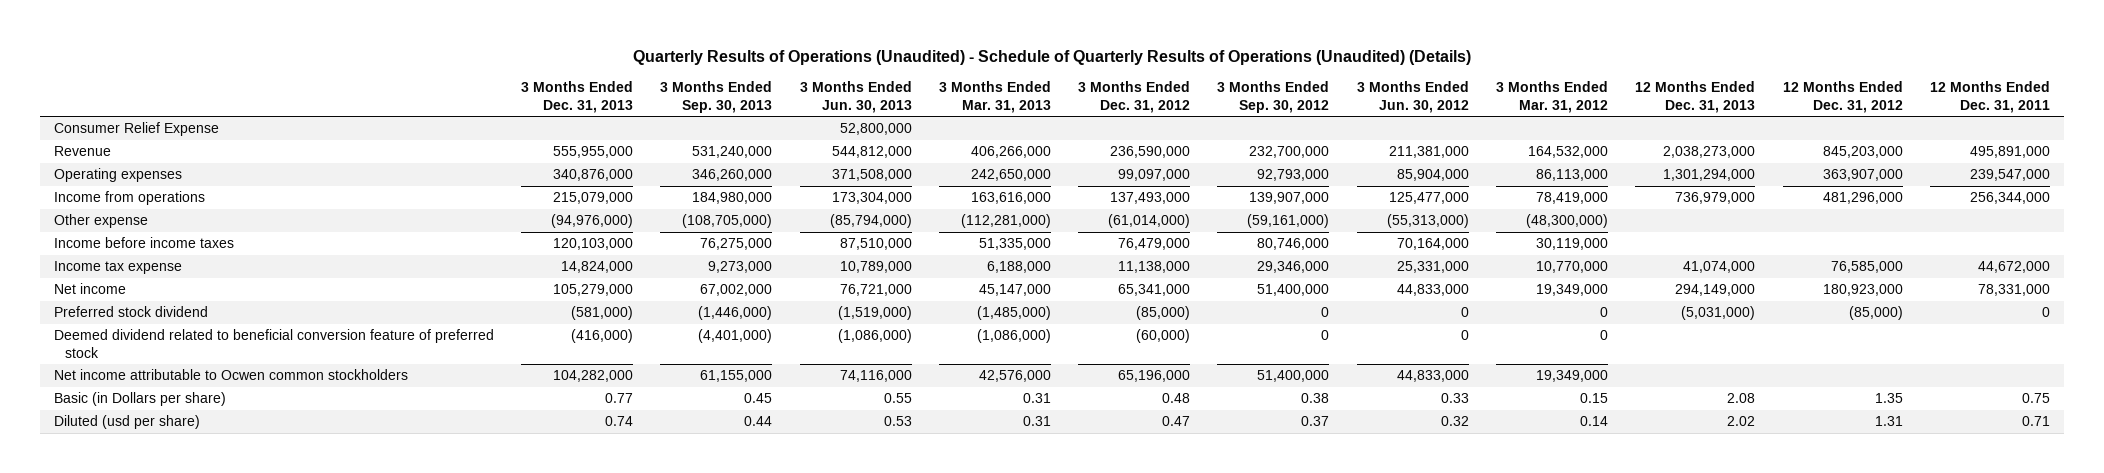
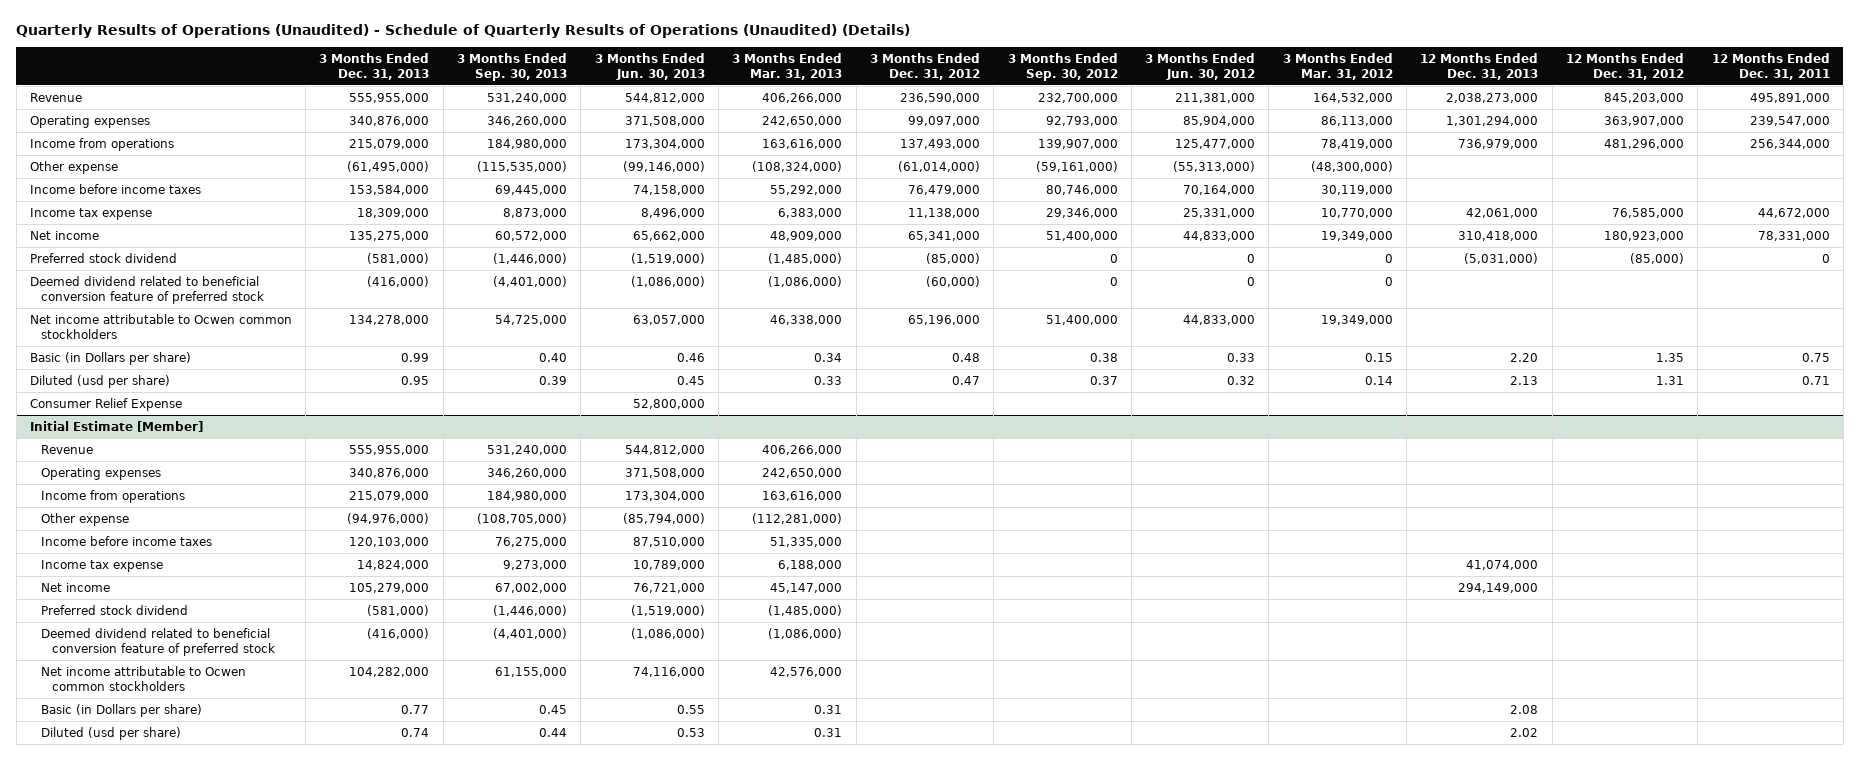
[550,214,633,229] (94,976,000) -> [347,160,430,172] (61,495,000)
[682,214,773,229] (108,705,000) -> [477,160,568,172] (115,535,000)
[829,214,912,229] (85,794,000) -> [622,160,705,172] (99,146,000)
[960,214,1051,229] (112,281,000) -> [752,160,843,172] (108,324,000)
[552,238,633,251] 120,103,000 -> [349,184,430,195] 153,584,000
[700,238,773,251] 76,275,000 -> [495,184,568,195] 69,445,000
[839,238,912,251] 87,510,000 -> [632,184,705,195] 74,158,000
[978,238,1051,251] 51,335,000 -> [770,184,843,195] 55,292,000
[560,261,633,274] 14,824,000 -> [357,207,430,218] 18,309,000
[708,261,773,274] 9,273,000 -> [503,207,568,218] 8,873,000
[839,261,912,274] 10,789,000 -> [640,207,705,218] 8,496,000
[986,261,1051,274] 6,188,000 -> [778,207,843,218] 6,383,000
[1683,261,1756,274] 41,074,000 -> [1466,207,1539,218] 42,061,000
[552,284,633,297] 105,279,000 -> [349,230,430,241] 135,275,000
[700,284,773,297] 67,002,000 -> [495,230,568,241] 60,572,000
[839,284,912,297] 76,721,000 -> [632,230,705,241] 65,662,000
[978,284,1051,297] 45,147,000 -> [770,230,843,241] 48,909,000
[1675,284,1756,297] 294,149,000 -> [1458,230,1539,241] 310,418,000
[552,370,633,383] 104,282,000 -> [349,314,430,325] 134,278,000
[700,370,773,383] 61,155,000 -> [495,314,568,325] 54,725,000
[839,370,912,383] 74,116,000 -> [632,314,705,325] 63,057,000
[978,370,1051,383] 42,576,000 -> [770,314,843,325] 46,338,000
[604,393,633,404] 0.77 -> [401,352,430,362] 0.99
[744,393,773,404] 0.45 -> [539,352,568,362] 0.40
[883,393,912,404] 0.55 -> [676,352,705,362] 0.46
[1022,393,1051,404] 0.31 -> [814,352,843,362] 0.34
[1727,393,1756,404] 2.08 -> [1510,352,1539,362] 2.20
[604,416,633,427] 0.74 -> [401,375,430,385] 0.95
[744,416,773,427] 0.44 -> [539,375,568,385] 0.39
[883,416,912,427] 0.53 -> [676,375,705,385] 0.45
[1022,416,1051,427] 0.31 -> [814,375,843,385] 0.33
[1727,416,1756,427] 2.02 -> [1510,375,1539,385] 2.13
[53,122,219,137] Consumer Relief Expense -> [29,397,182,411] Consumer Relief Expense
none -> [29,420,203,432] Initial Estimate [Member]
none -> [41,444,94,454] Revenue
none -> [41,467,162,480] Operating expenses
none -> [41,489,186,503] Income from operations
none -> [41,512,130,526] Other expense
none -> [41,535,213,546] Income before income taxes
none -> [41,559,164,572] Income tax expense
none -> [41,582,111,592] Net income
none -> [41,604,189,615] Preferred stock dividend
none -> [41,627,276,656] Deemed dividend related to beneficial conversion feature of preferred stock
none -> [41,665,247,691] Net income attributable to Ocwen common stockholders
none -> [41,703,203,717] Basic (in Dollars per share)
none -> [41,726,182,740] Diluted (usd per share)

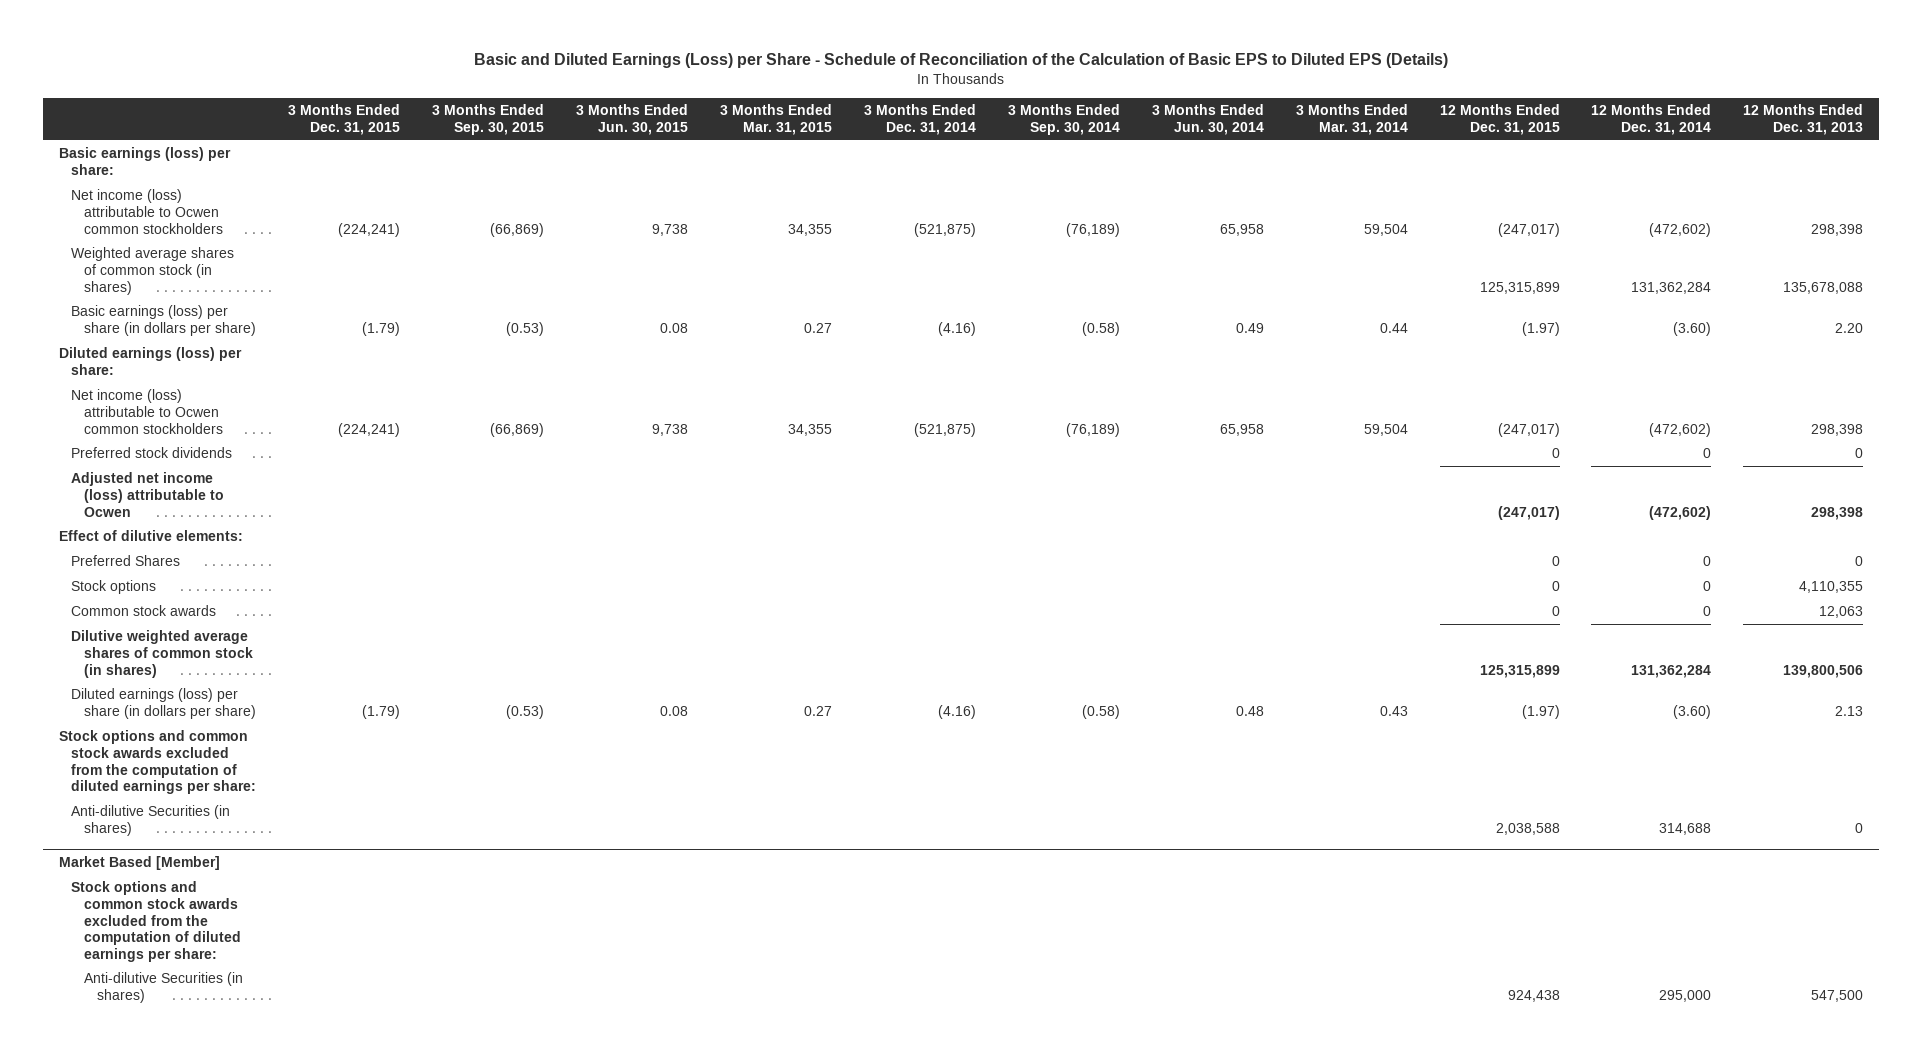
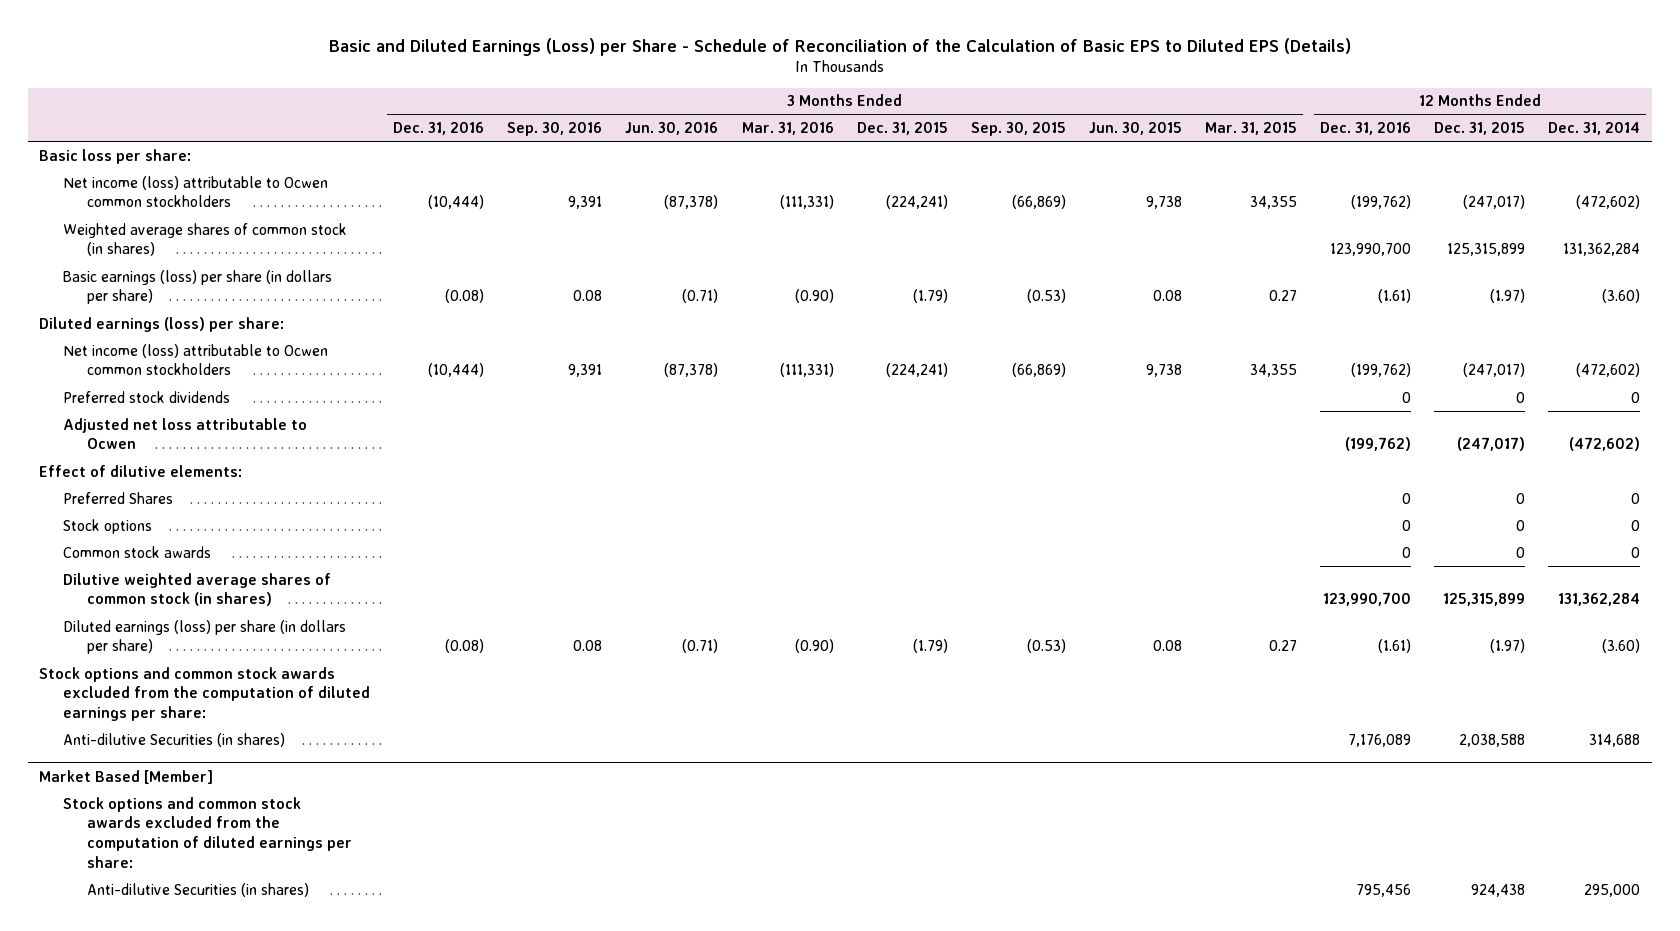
[863,104,976,135] 3 Months Ended Dec. 31, 2014 -> none
[1007,104,1120,135] 3 Months Ended Sep. 30, 2014 -> none
[1151,104,1264,135] 3 Months Ended Jun. 30, 2014 -> none
[1295,104,1408,135] 3 Months Ended Mar. 31, 2014 -> none
[1743,104,1864,135] 12 Months Ended Dec. 31, 2013 -> none
none -> [393,122,485,136] Dec. 31, 2016
none -> [507,122,603,137] Sep. 30, 2016
none -> [625,122,719,136] Jun. 30, 2016
none -> [741,122,834,136] Mar. 31, 2016
none -> [1320,122,1412,136] Dec. 31, 2016
[58,147,231,176] Basic earnings (loss) per share: -> [39,148,192,164] Basic loss per share:
[71,472,225,517] Adjusted net income (loss) attributable to Ocwen -> [63,417,308,450] Adjusted net loss attributable to Ocwen

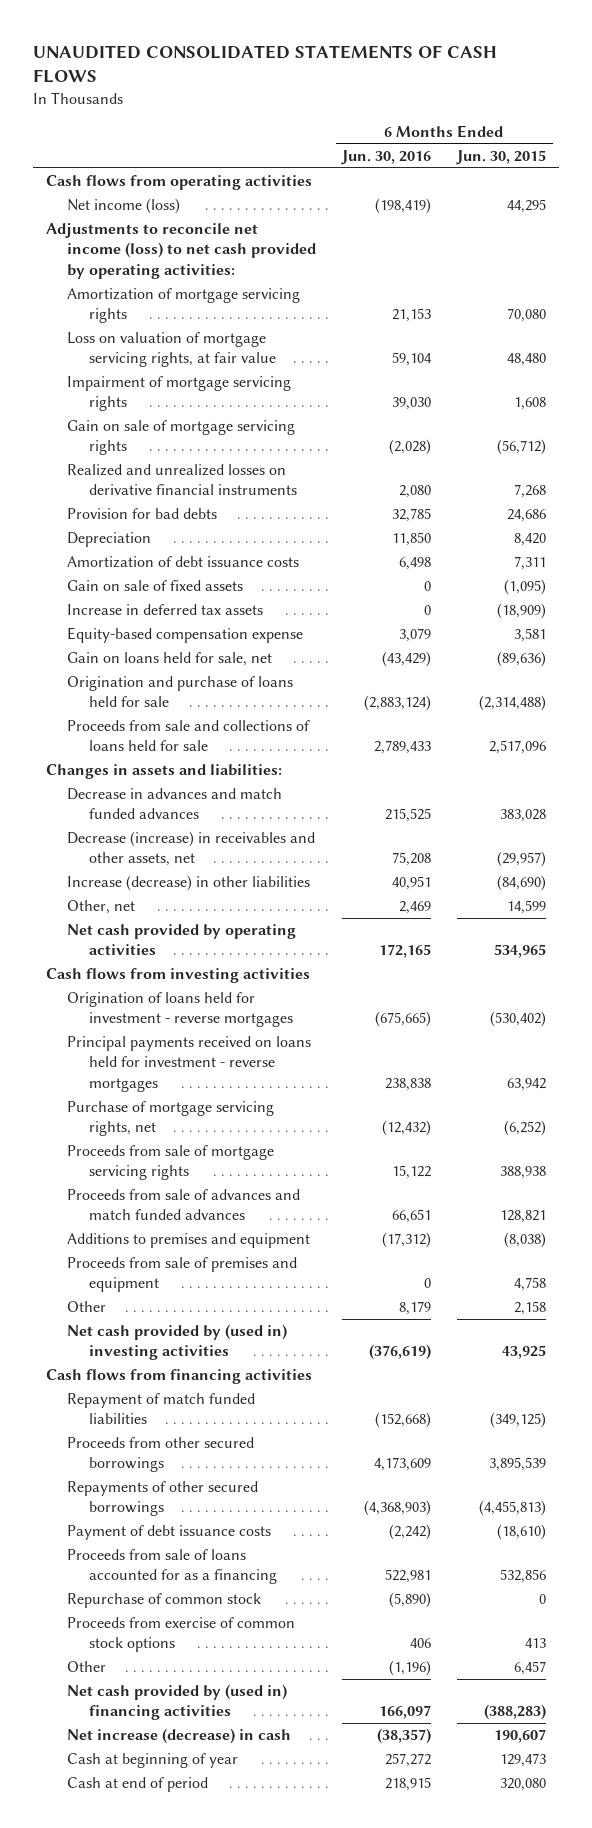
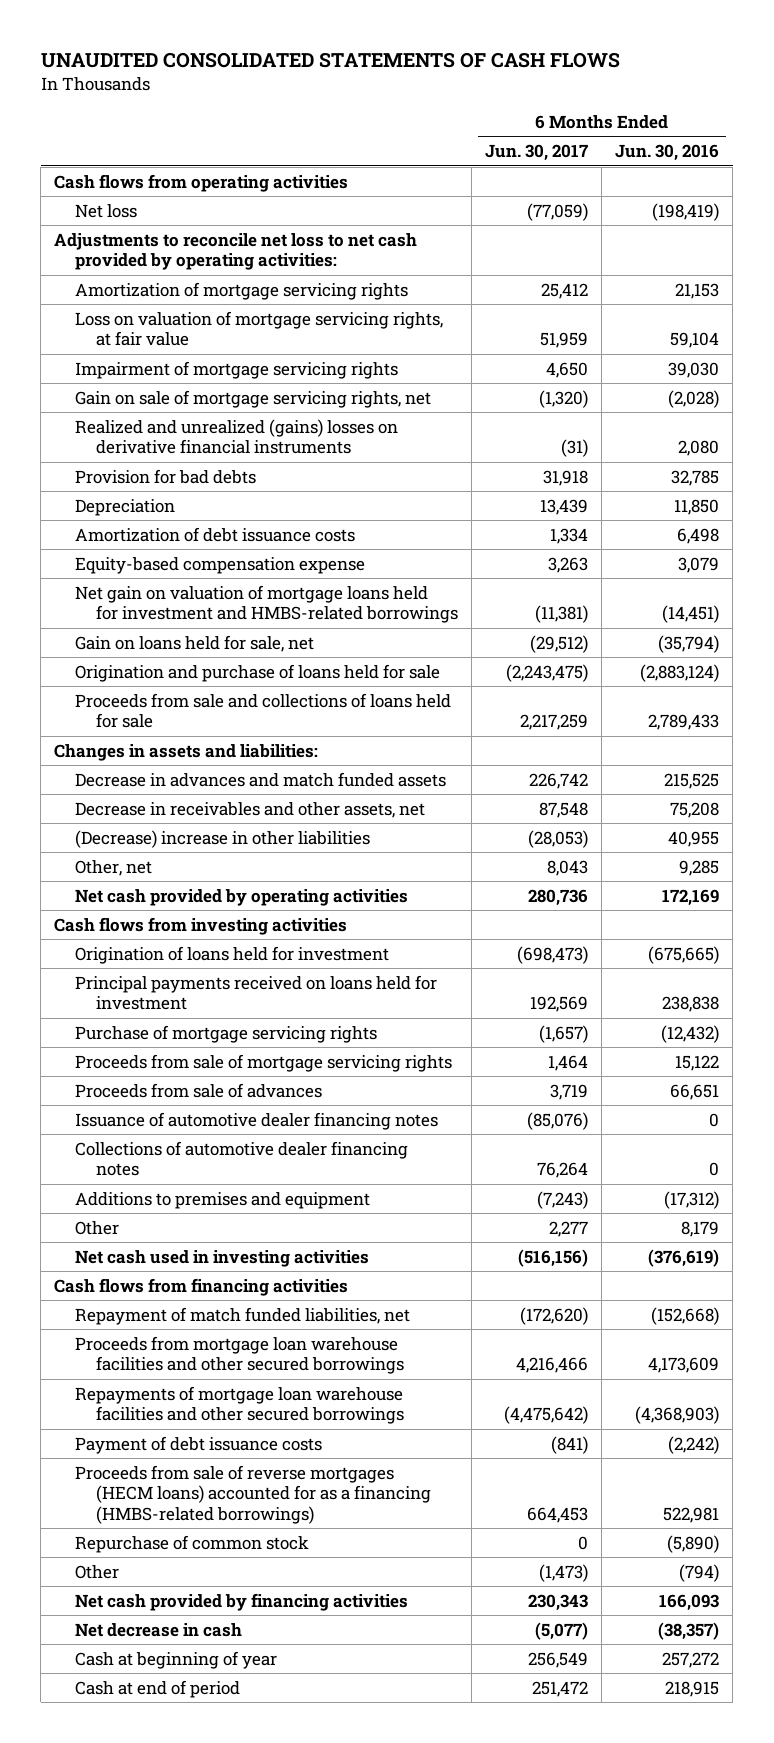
[456,149,547,165] Jun. 30, 2015 -> none
none -> [484,144,588,162] Jun. 30, 2017
[67,198,181,215] Net income (loss) -> [75,203,138,218] Net loss
[46,223,317,279] Adjustments to reconcile net income (loss) to net cash provided by operating activities: -> [54,232,418,271] Adjustments to reconcile net loss to net cash provided by operating activities:
[67,420,296,456] Gain on sale of mortgage servicing rights -> [75,389,432,408] Gain on sale of mortgage servicing rights, net
[67,464,297,496] Realized and unrealized losses on derivative financial instruments -> [75,418,399,455] Realized and unrealized (gains) losses on derivative financial instruments
[67,580,244,592] Gain on sale of fixed assets -> none
[67,604,264,616] Increase in deferred tax assets -> none
none -> [75,584,458,624] Net gain on valuation of mortgage loans held for investment and HMBS-related borrowings
[382,651,432,668] (43,429) -> [658,634,720,653] (35,794)
[67,788,283,820] Decrease in advances and match funded advances -> [75,771,447,787] Decrease in advances and match funded assets
[67,831,316,867] Decrease (increase) in receivables and other assets, net -> [75,801,426,818] Decrease in receivables and other assets, net
[67,875,311,892] Increase (decrease) in other liabilities -> [75,829,371,848] (Decrease) increase in other liabilities
[392,876,432,891] 40,951 -> [668,830,720,847] 40,955
[399,901,432,915] 2,469 -> [679,859,720,876] 9,285
[379,944,432,959] 172,165 -> [662,888,720,906] 172,169
[67,992,293,1028] Origination of loans held for investment - reverse mortgages -> [75,945,390,964] Origination of loans held for investment
[67,1036,312,1092] Principal payments received on loans held for investment - reverse mortgages -> [75,974,438,1011] Principal payments received on loans held for investment
[67,1101,275,1137] Purchase of mortgage servicing rights, net -> [75,1024,378,1043] Purchase of mortgage servicing rights
[67,1189,301,1221] Proceeds from sale of advances and match funded advances -> [75,1082,323,1098] Proceeds from sale of advances
none -> [75,1111,439,1130] Issuance of automotive dealer financing notes
none -> [75,1140,409,1177] Collections of automotive dealer financing notes
[67,1257,298,1293] Proceeds from sale of premises and equipment -> none
[67,1324,288,1361] Net cash provided by (used in) investing activities -> [75,1249,370,1267] Net cash used in investing activities
[67,1393,256,1425] Repayment of match funded liabilities -> [75,1306,411,1325] Repayment of match funded liabilities, net
[67,1437,255,1473] Proceeds from other secured borrowings -> [75,1335,404,1375] Proceeds from mortgage loan warehouse facilities and other secured borrowings
[67,1481,259,1517] Repayments of other secured borrowings -> [75,1385,404,1425] Repayments of mortgage loan warehouse facilities and other secured borrowings
[67,1549,277,1585] Proceeds from sale of loans accounted for as a financing -> [75,1464,431,1524] Proceeds from sale of reverse mortgages (HECM loans) accounted for as a financing (HMBS-related borrowings)
[67,1617,296,1653] Proceeds from exercise of common stock options -> none
[389,1660,432,1677] (1,196) -> [679,1563,720,1582] (794)
[67,1684,288,1721] Net cash provided by (used in) financing activities -> [75,1592,409,1611] Net cash provided by financing activities
[379,1705,432,1720] 166,097 -> [659,1593,720,1611] 166,093
[67,1728,292,1745] Net increase (decrease) in cash -> [75,1622,243,1637] Net decrease in cash

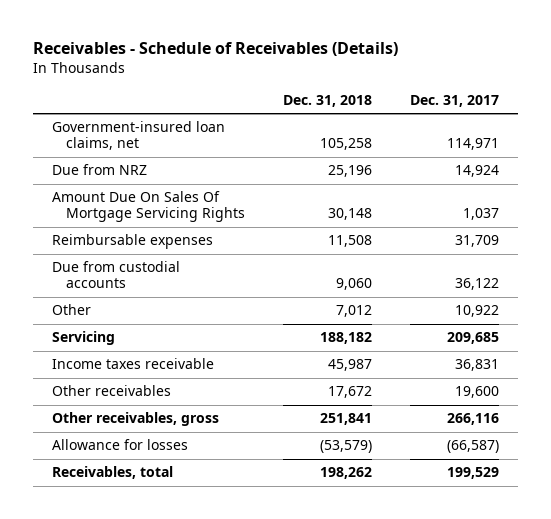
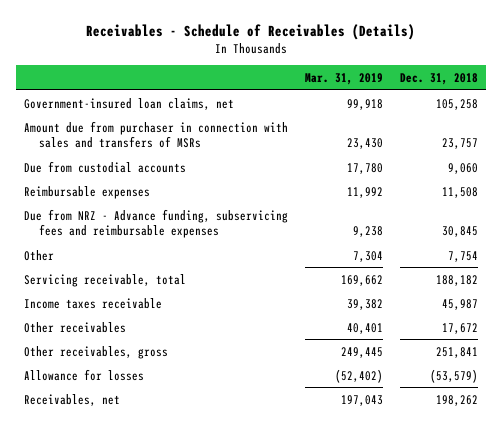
[410,94,500,107] Dec. 31, 2017 -> none
none -> [305,73,384,86] Mar. 31, 2019
[51,164,147,176] Due from NRZ -> none
[51,191,246,223] Amount Due On Sales Of Mortgage Servicing Rights -> none
none -> [24,120,289,149] Amount due from purchaser in connection with sales and transfers of MSRs
[51,234,213,250] Reimbursable expenses -> [24,185,151,199] Reimbursable expenses
none -> [24,208,289,239] Due from NRZ - Advance funding, subservicing fees and reimbursable expenses
[336,305,373,318] 7,012 -> [447,250,478,262] 7,754
[51,331,115,346] Servicing -> [24,273,187,287] Servicing receivable, total
[51,466,173,480] Receivables, total -> [24,393,121,406] Receivables, net

